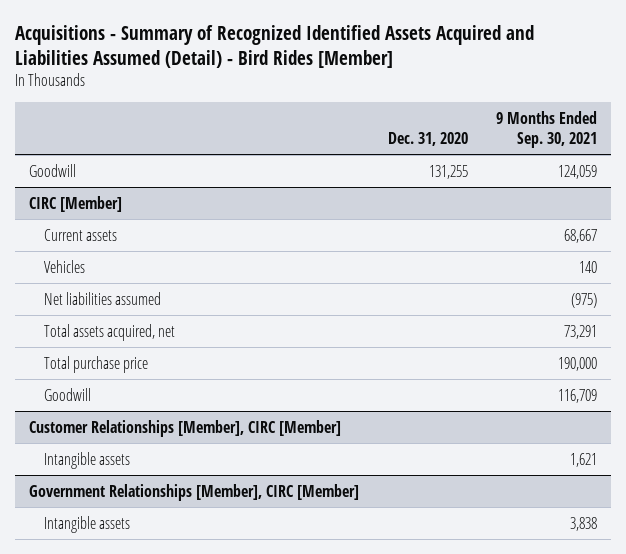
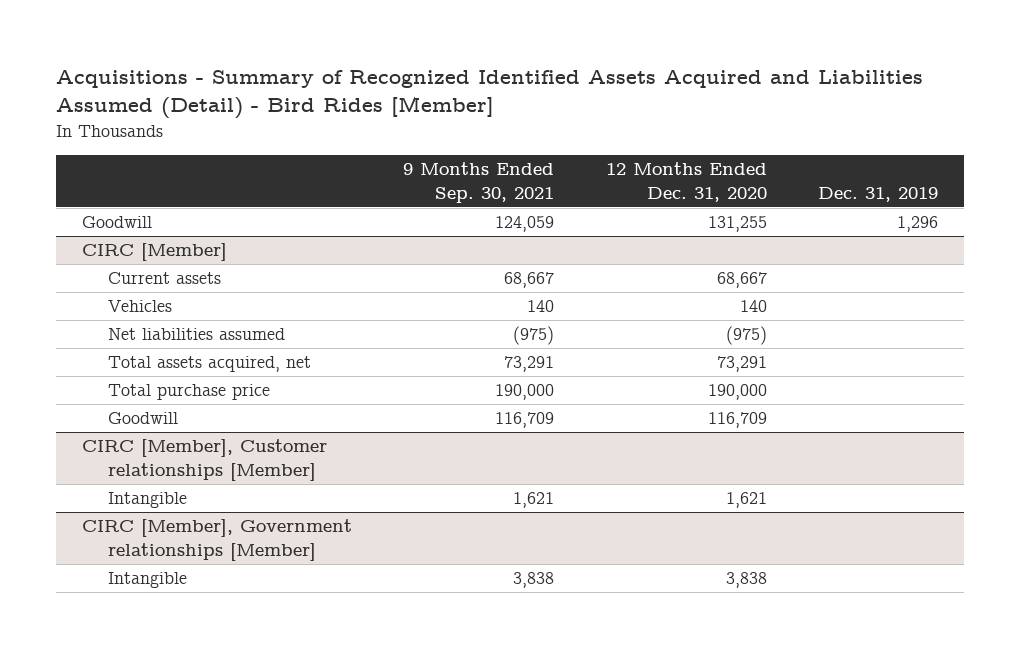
[387,131,468,146] Dec. 31, 2020 -> none
none -> [605,162,767,202] 12 Months Ended Dec. 31, 2020
none -> [817,186,938,202] Dec. 31, 2019
[29,419,342,437] Customer Relationships [Member], CIRC [Member] -> [81,439,327,481] CIRC [Member], Customer relationships [Member]
[43,451,130,469] Intangible assets -> [108,492,188,509] Intangible
[29,483,360,501] Government Relationships [Member], CIRC [Member] -> [81,519,352,561] CIRC [Member], Government relationships [Member]
[43,515,130,533] Intangible assets -> [108,572,188,589] Intangible

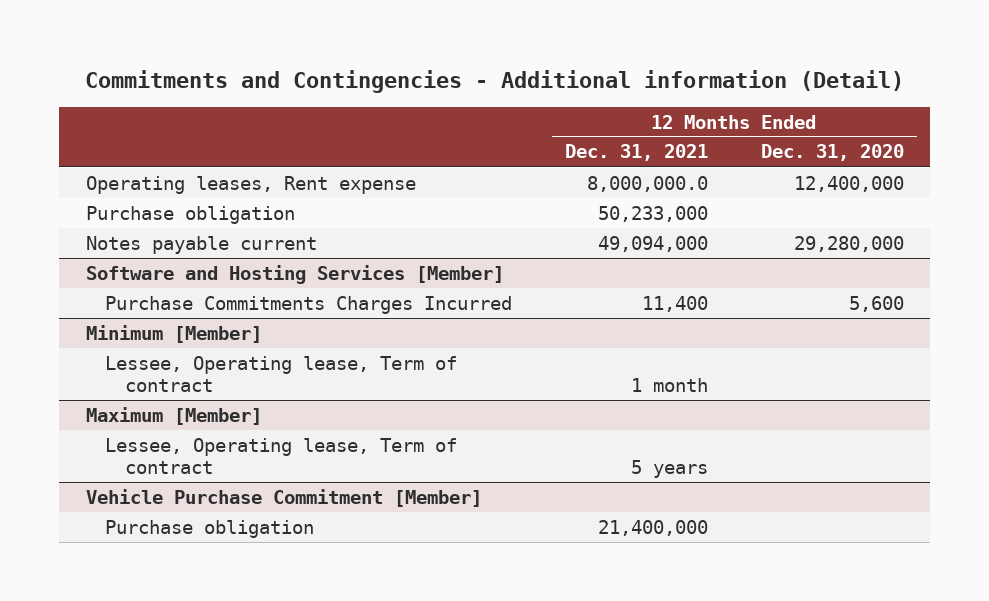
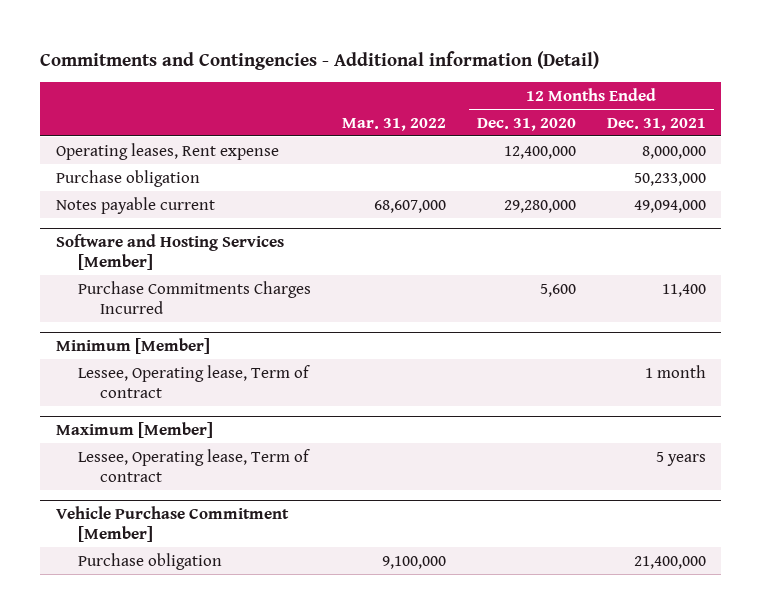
none -> [341,117,446,131] Mar. 31, 2022
[586,175,708,192] 8,000,000.0 -> [641,145,706,159] 8,000,000

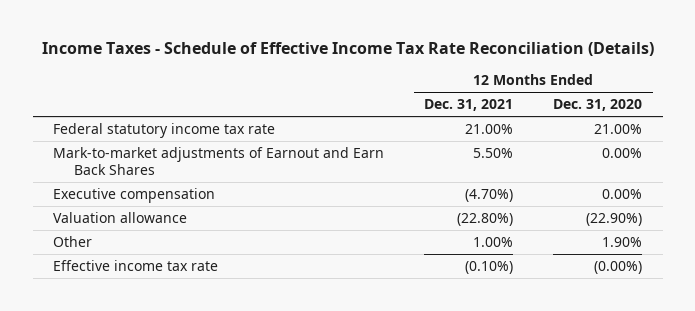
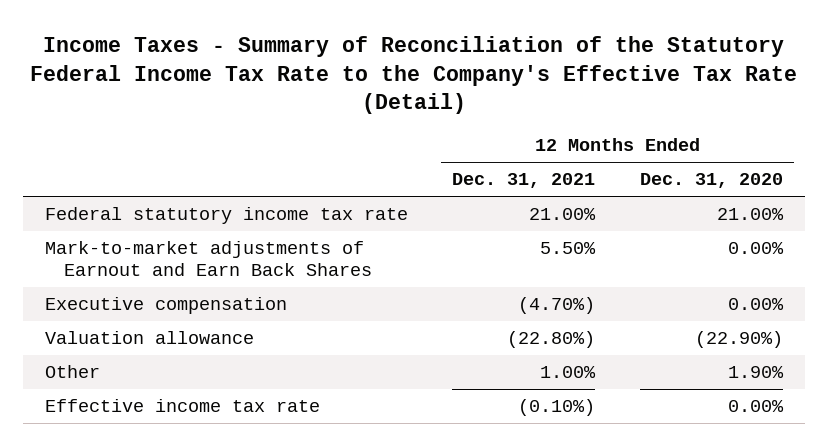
[41,42,654,57] Income Taxes - Schedule of Effective Income Tax Rate Reconciliation (Details) -> [29,35,797,115] Income Taxes - Summary of Reconciliation of the Statutory Federal Income Tax Rate to the Company's Effective Tax Rate (Detail)
[594,261,643,275] (0.00%) -> [727,400,784,413] 0.00%

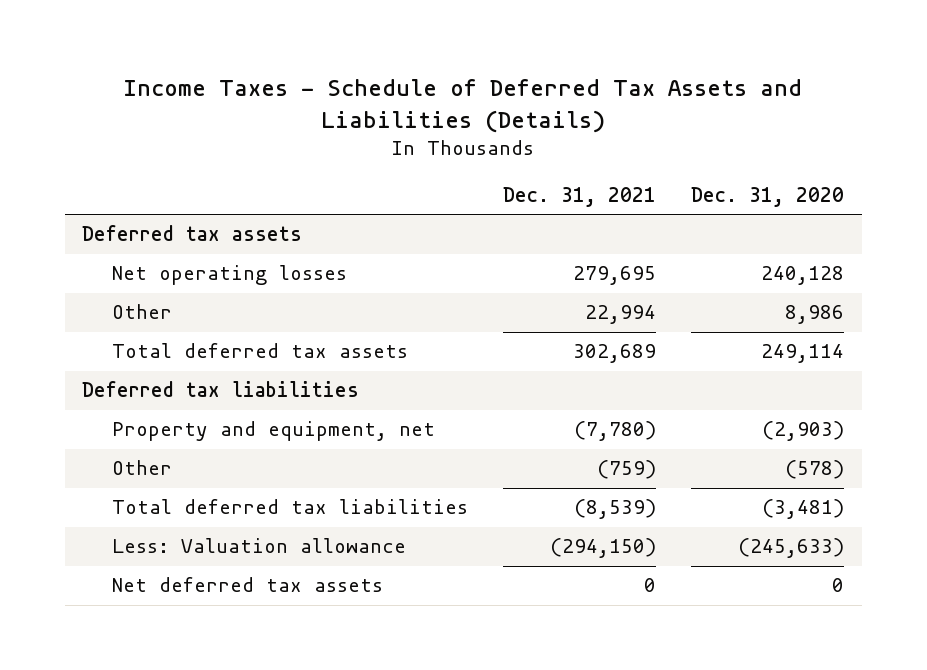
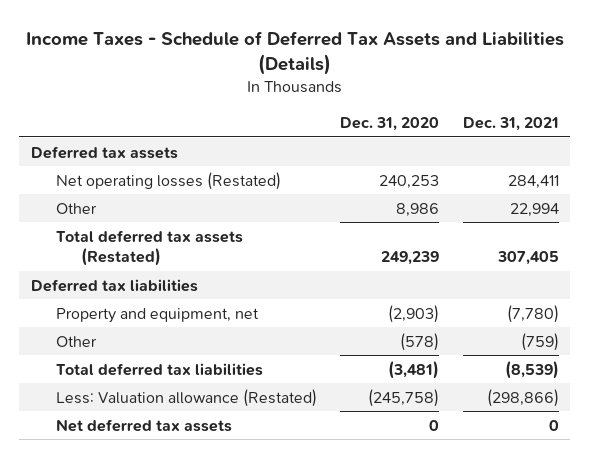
[112,265,348,286] Net operating losses -> [56,171,282,190] Net operating losses (Restated)
[573,266,657,286] 279,695 -> [507,174,559,189] 284,411
[761,266,845,286] 240,128 -> [379,174,440,189] 240,253
[112,343,409,359] Total deferred tax assets -> [56,229,244,266] Total deferred tax assets (Restated)
[573,344,657,364] 302,689 -> [496,250,559,265] 307,405
[761,344,845,364] 249,114 -> [381,250,440,265] 249,239
[112,538,407,554] Less: Valuation allowance -> [56,388,318,407] Less: Valuation allowance (Restated)
[550,538,657,559] (294,150) -> [486,388,559,407] (298,866)
[738,538,845,559] (245,633) -> [368,388,440,407] (245,758)

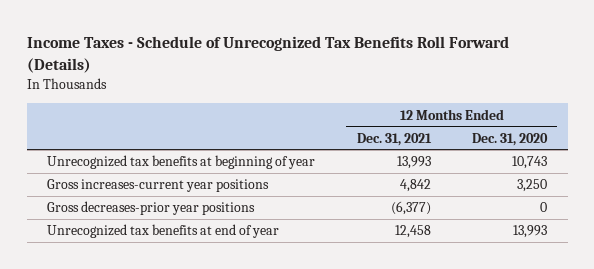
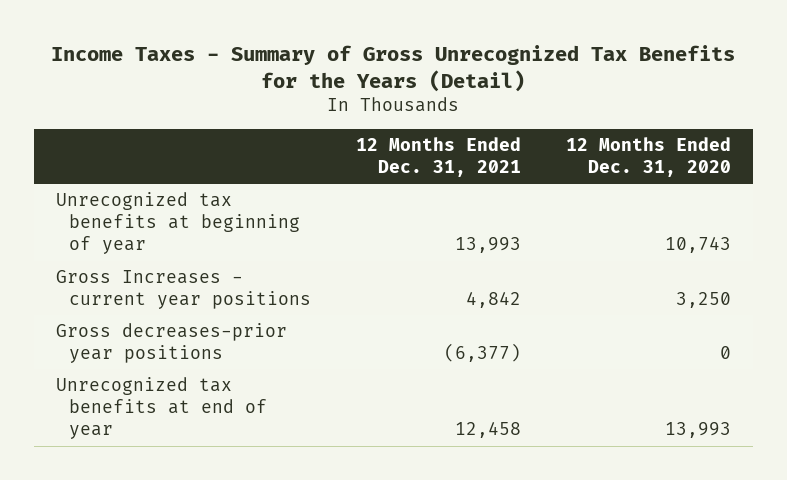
[26,36,509,74] Income Taxes - Schedule of Unrecognized Tax Benefits Roll Forward (Details) -> [51,44,736,92] Income Taxes - Summary of Gross Unrecognized Tax Benefits for the Years (Detail)
[47,179,270,193] Gross increases-current year positions -> [56,270,311,310] Gross Increases - current year positions

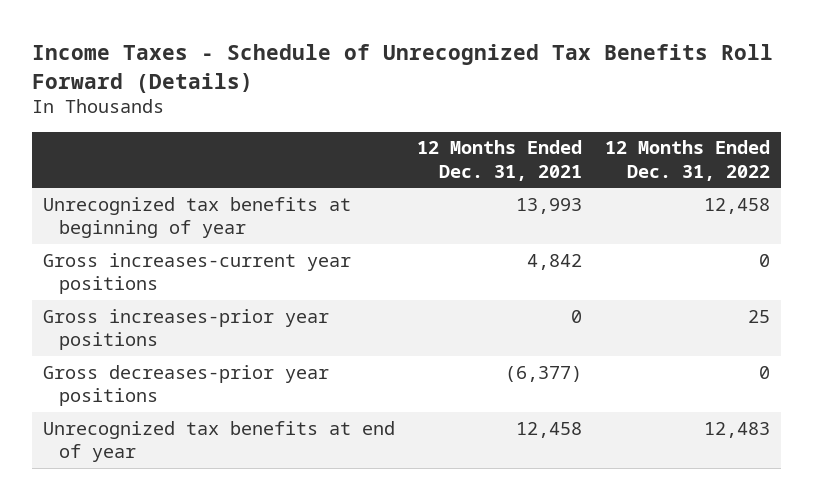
[51,44,736,92] Income Taxes - Summary of Gross Unrecognized Tax Benefits for the Years (Detail) -> [31,44,773,93] Income Taxes - Schedule of Unrecognized Tax Benefits Roll Forward (Details)
[565,137,731,178] 12 Months Ended Dec. 31, 2020 -> none
none -> [604,140,770,181] 12 Months Ended Dec. 31, 2022
[56,270,311,310] Gross Increases - current year positions -> [43,252,352,295] Gross increases-current year positions
none -> [43,308,330,351] Gross increases-prior year positions

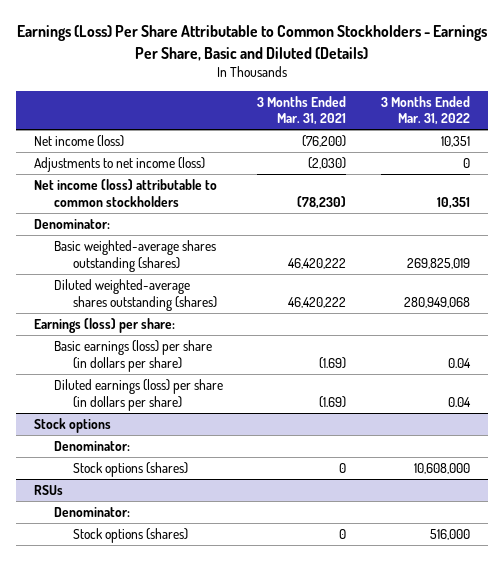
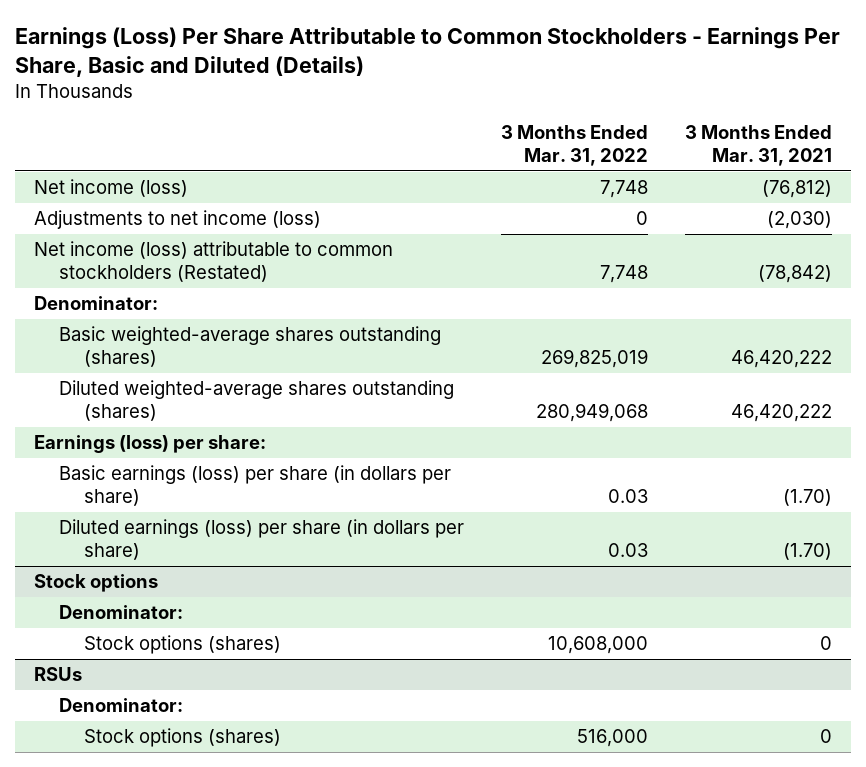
[302,134,347,147] (76,200) -> [762,180,833,199] (76,812)
[441,135,471,147] 10,351 -> [600,180,649,199] 7,748
[33,178,217,207] Net income (loss) attributable to common stockholders -> [33,241,393,283] Net income (loss) attributable to common stockholders (Restated)
[297,195,347,209] (78,230) -> [758,265,833,284] (78,842)
[437,196,471,209] 10,351 -> [600,265,649,284] 7,748
[319,356,347,369] (1.69) -> [783,489,833,507] (1.70)
[448,357,472,368] 0.04 -> [608,489,649,504] 0.03
[319,395,347,408] (1.69) -> [783,543,833,561] (1.70)
[448,396,472,407] 0.04 -> [608,543,649,558] 0.03

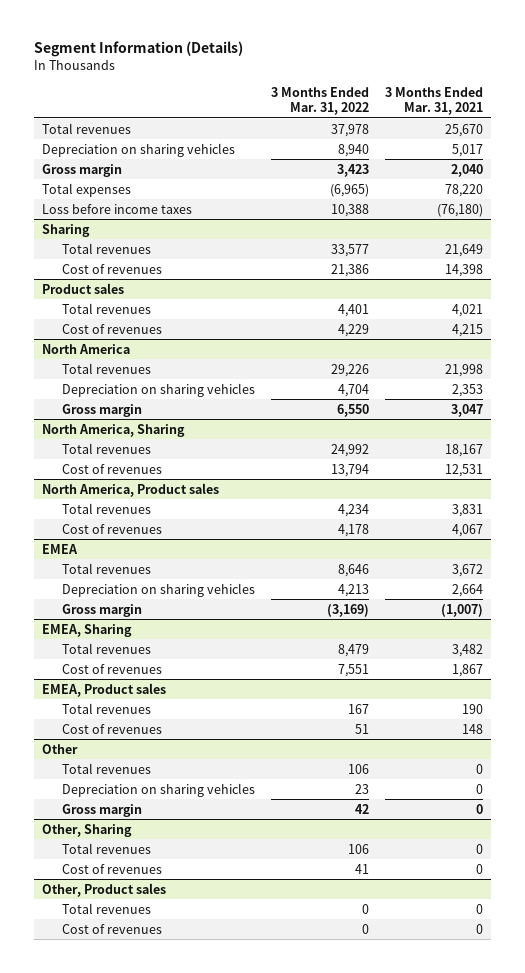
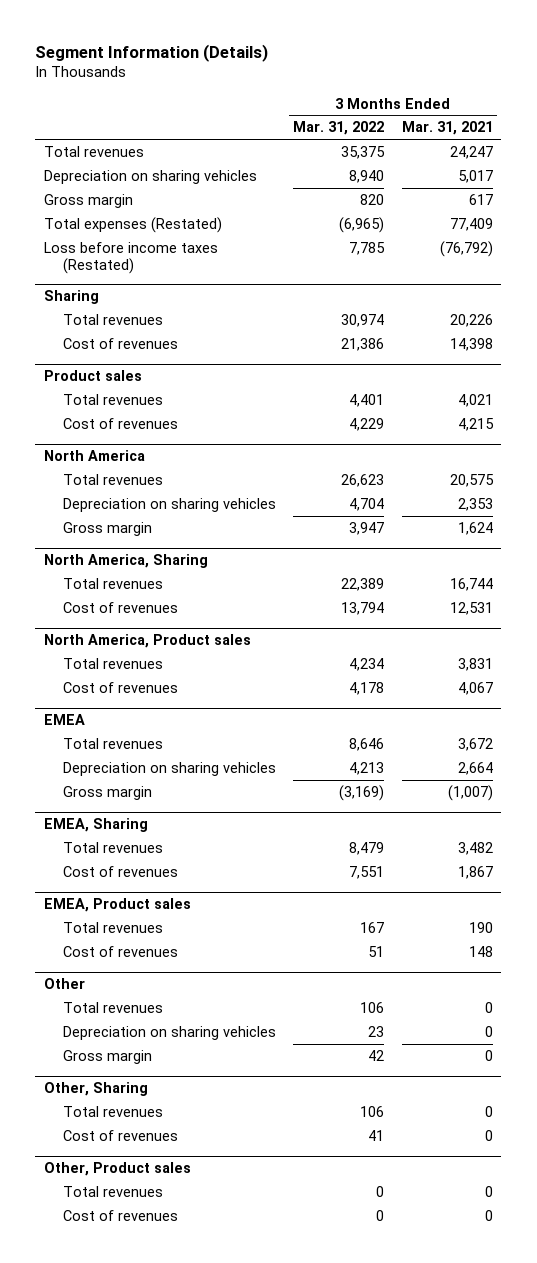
[330,123,369,137] 37,978 -> [341,145,386,159] 35,375
[444,123,483,137] 25,670 -> [449,145,493,159] 24,247
[336,163,369,177] 3,423 -> [360,193,385,205] 820
[450,163,483,177] 2,040 -> [468,193,493,205] 617
[42,182,132,197] Total expenses -> [44,216,223,233] Total expenses (Restated)
[444,183,483,197] 78,220 -> [449,217,493,231] 77,409
[42,203,193,214] Loss before income taxes -> [44,241,219,274] Loss before income taxes (Restated)
[330,203,369,217] 10,388 -> [349,241,386,255] 7,785
[436,203,483,217] (76,180) -> [439,240,493,257] (76,792)
[330,243,369,257] 33,577 -> [341,313,385,327] 30,974
[444,243,483,257] 21,649 -> [449,313,493,327] 20,226
[330,363,369,377] 29,226 -> [341,473,385,487] 26,623
[444,363,483,377] 21,998 -> [449,473,494,487] 20,575
[336,403,369,417] 6,550 -> [349,521,385,535] 3,947
[450,403,483,417] 3,047 -> [457,521,493,535] 1,624
[330,443,369,457] 24,992 -> [341,577,385,591] 22,389
[444,443,483,457] 18,167 -> [449,577,493,591] 16,744

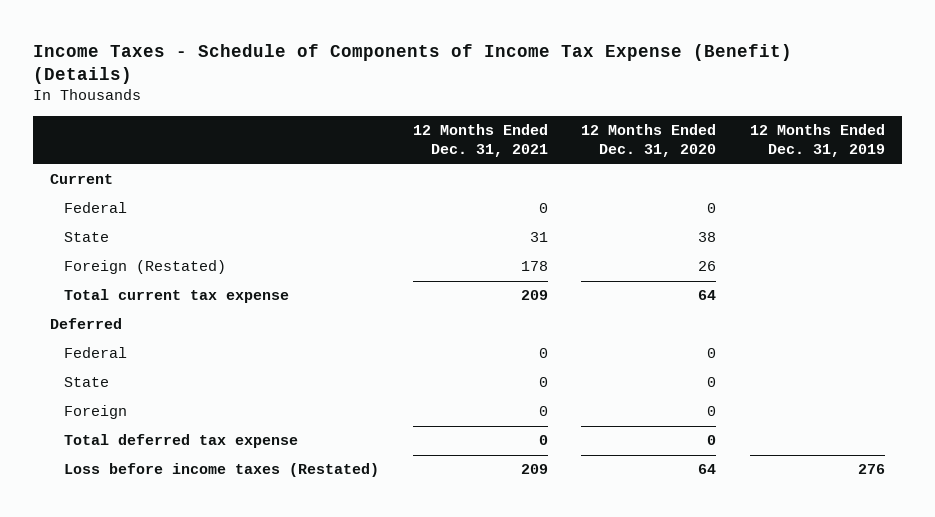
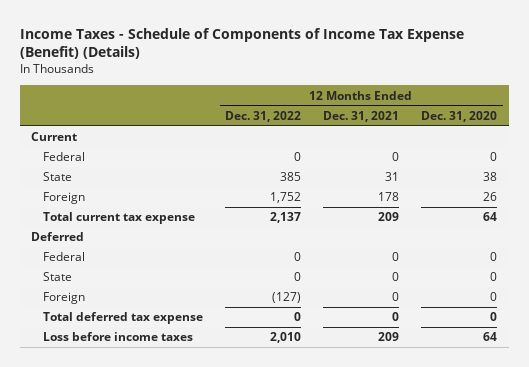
[749,123,885,158] 12 Months Ended Dec. 31, 2019 -> none
none -> [225,110,302,122] Dec. 31, 2022
[64,260,227,275] Foreign (Restated) -> [42,192,85,205] Foreign
[64,463,380,478] Loss before income taxes (Restated) -> [42,332,193,342] Loss before income taxes

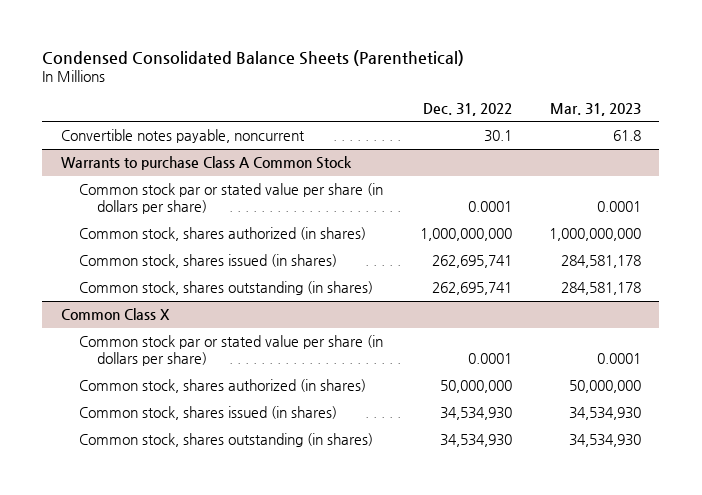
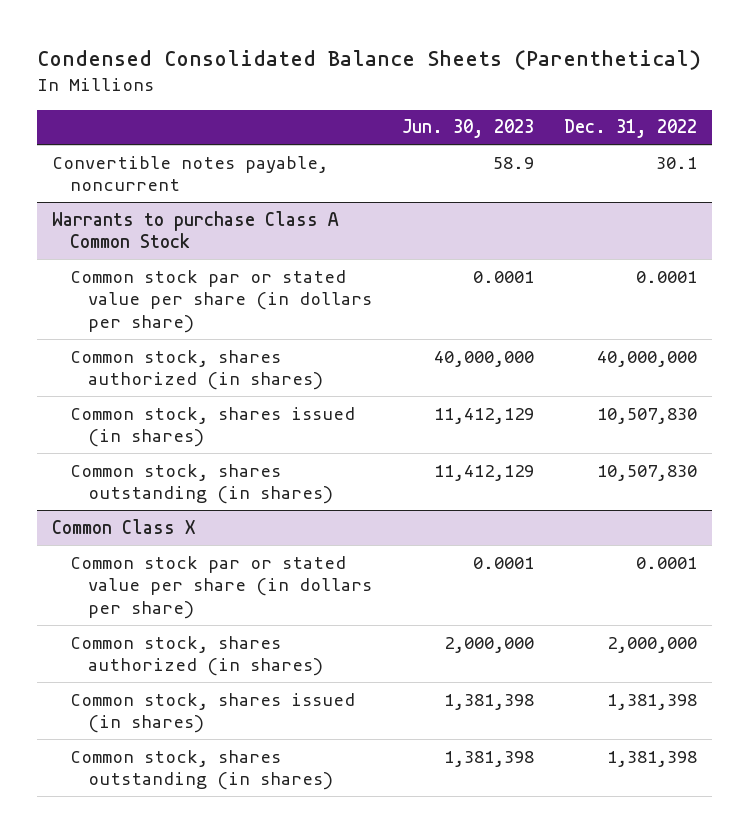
[549,102,641,116] Mar. 31, 2023 -> none
none -> [401,119,534,139] Jun. 30, 2023
[419,228,512,242] 1,000,000,000 -> [596,350,697,367] 40,000,000
[431,255,512,269] 262,695,741 -> [596,407,697,424] 10,507,830
[431,282,512,296] 262,695,741 -> [596,464,697,481] 10,507,830
[439,380,512,394] 50,000,000 -> [606,636,697,653] 2,000,000
[439,407,512,421] 34,534,930 -> [606,693,697,710] 1,381,398
[439,434,512,448] 34,534,930 -> [606,750,697,767] 1,381,398

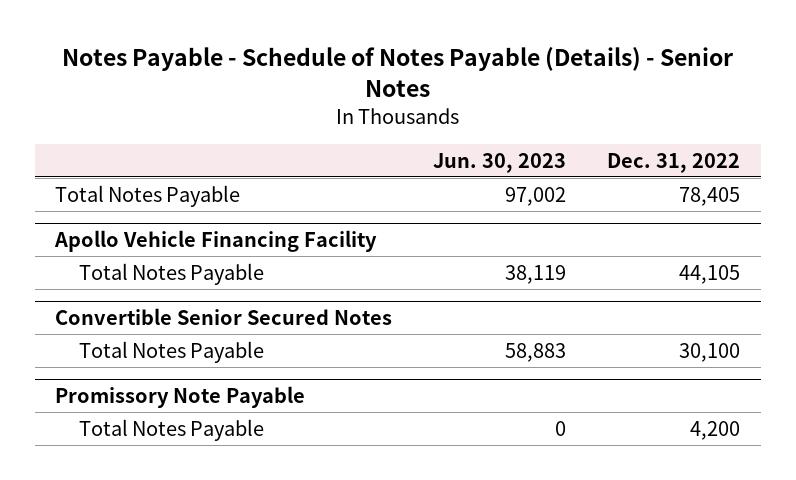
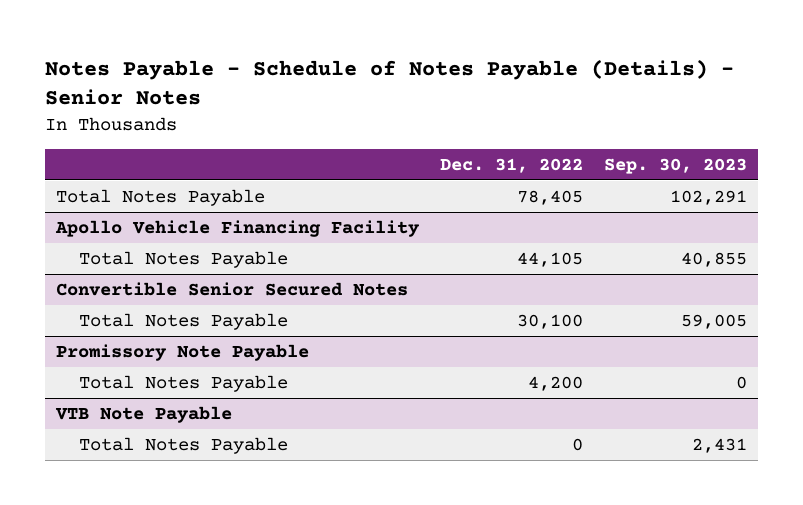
[433,152,567,173] Jun. 30, 2023 -> none
none -> [604,157,748,174] Sep. 30, 2023
none -> [54,406,232,424] VTB Note Payable
none -> [79,437,289,455] Total Notes Payable

